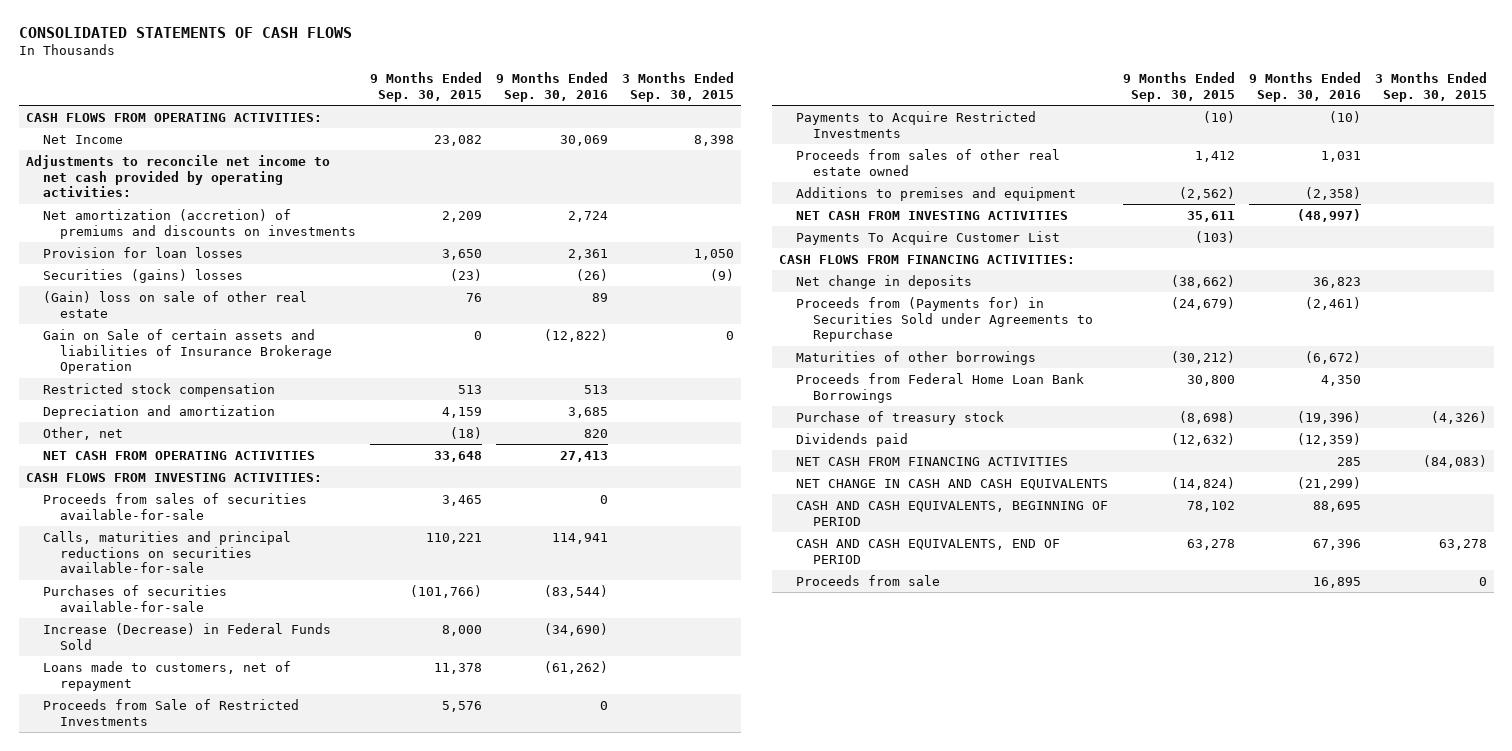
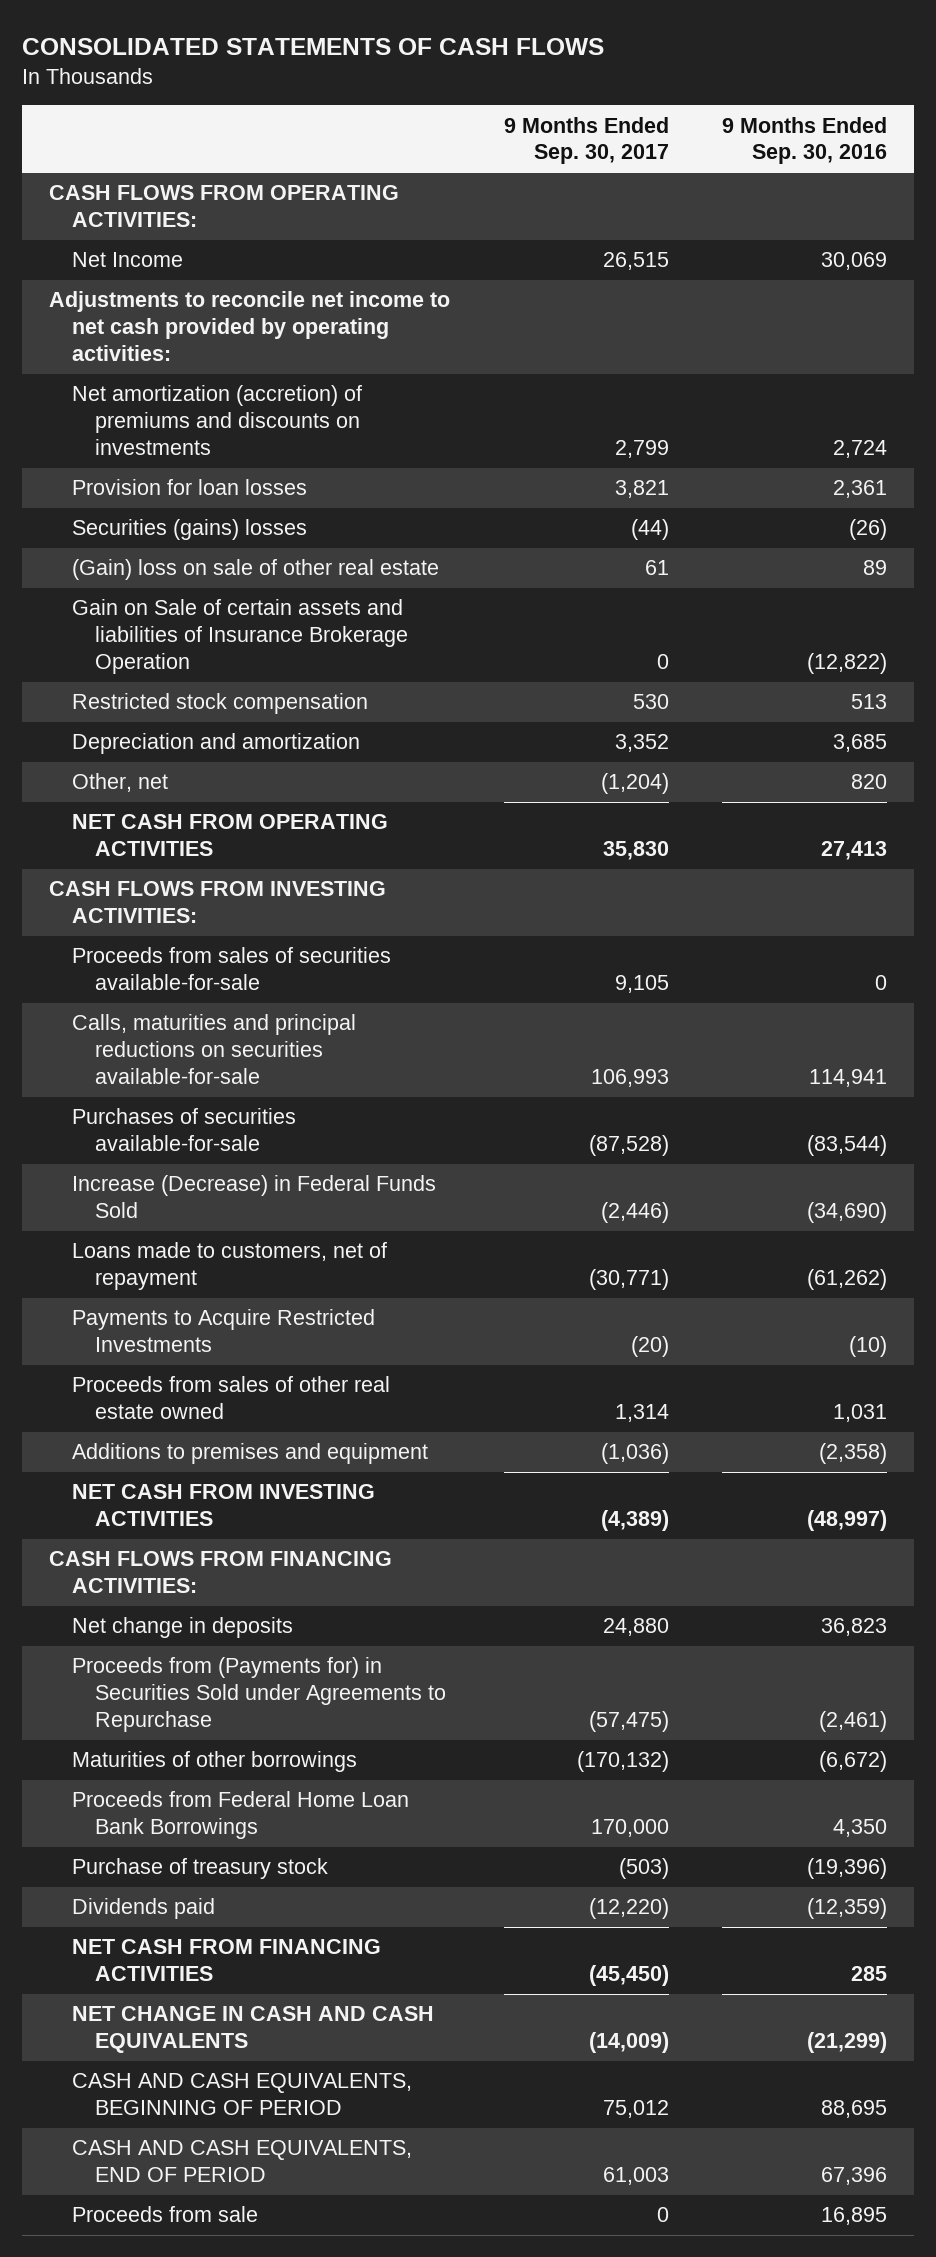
[369,71,482,102] 9 Months Ended Sep. 30, 2015 -> none
[621,71,734,102] 3 Months Ended Sep. 30, 2015 -> none
none -> [503,116,669,165] 9 Months Ended Sep. 30, 2017
[42,698,299,726] Proceeds from Sale of Restricted Investments -> none
[795,230,1060,245] Payments To Acquire Customer List -> none

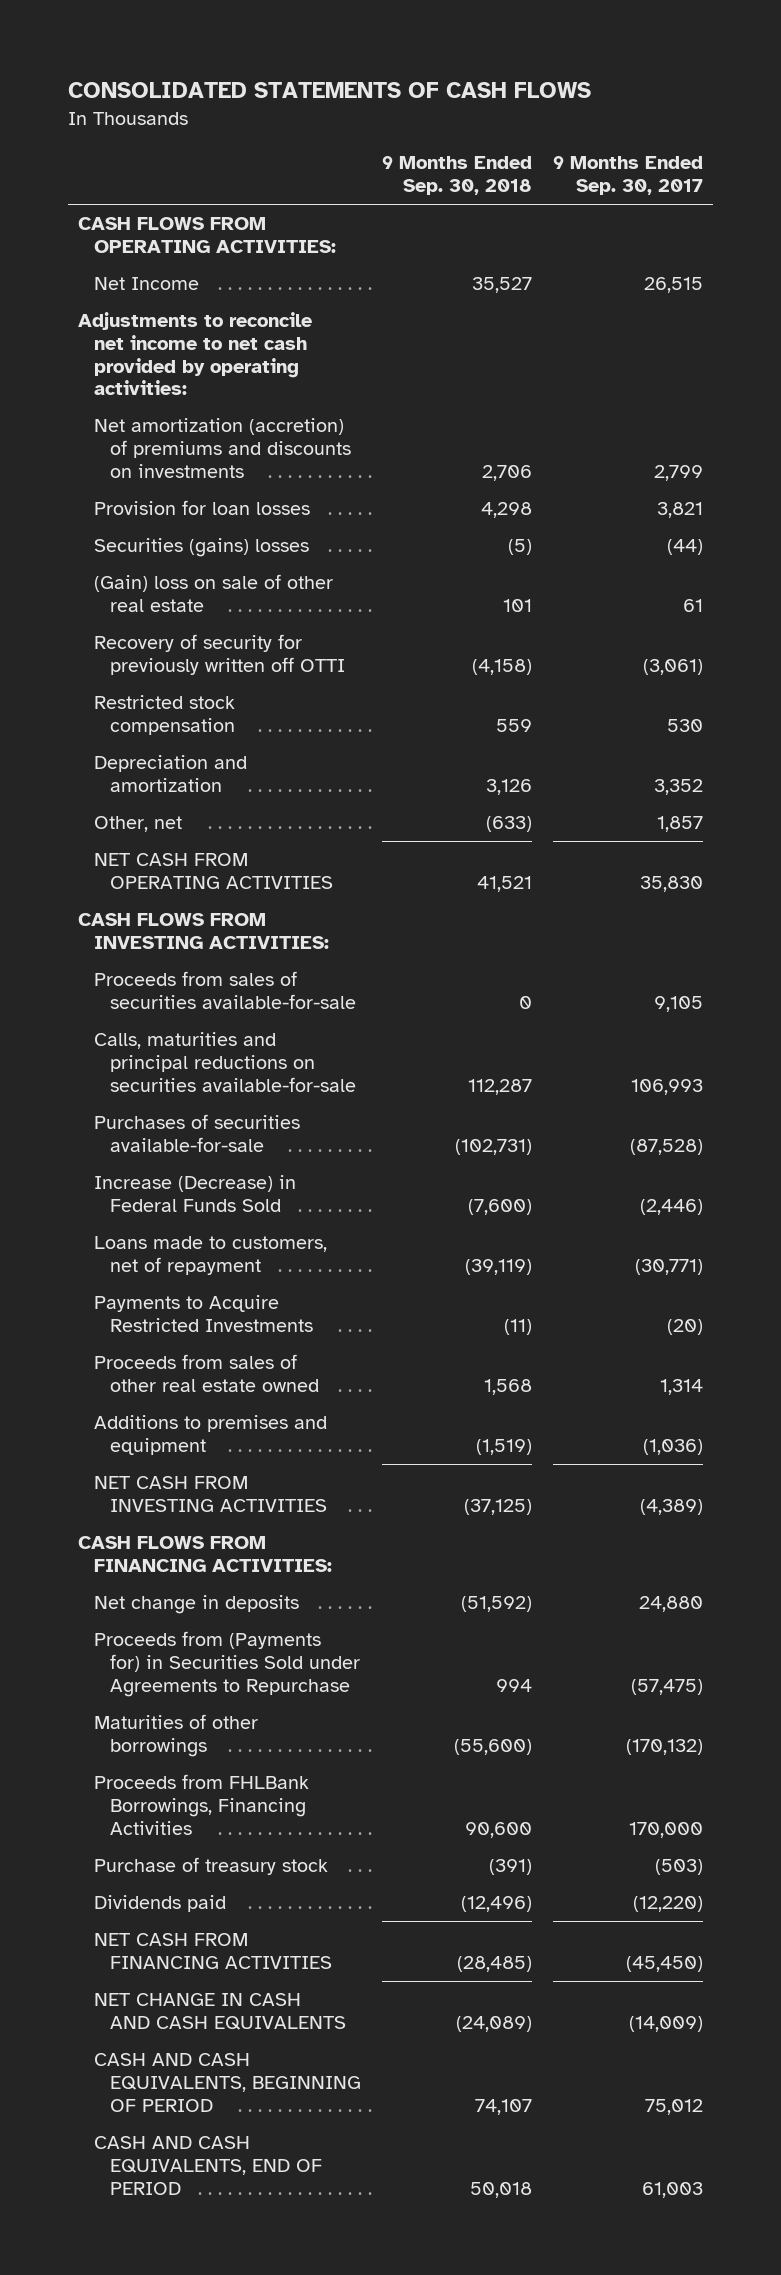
[722,116,888,165] 9 Months Ended Sep. 30, 2016 -> none
none -> [382,156,533,195] 9 Months Ended Sep. 30, 2018
[72,599,409,675] Gain on Sale of certain assets and liabilities of Insurance Brokerage Operation -> none
none -> [94,634,346,675] Recovery of security for previously written off OTTI
[600,773,669,795] (1,204) -> [656,816,703,833] 1,857
[72,1791,410,1840] Proceeds from Federal Home Loan Bank Borrowings -> [94,1774,310,1835] Proceeds from FHLBank Borrowings, Financing Activities
[72,2206,259,2223] Proceeds from sale -> none

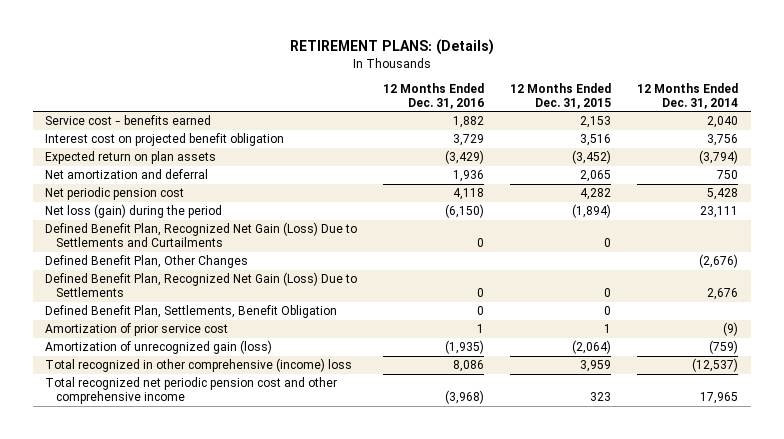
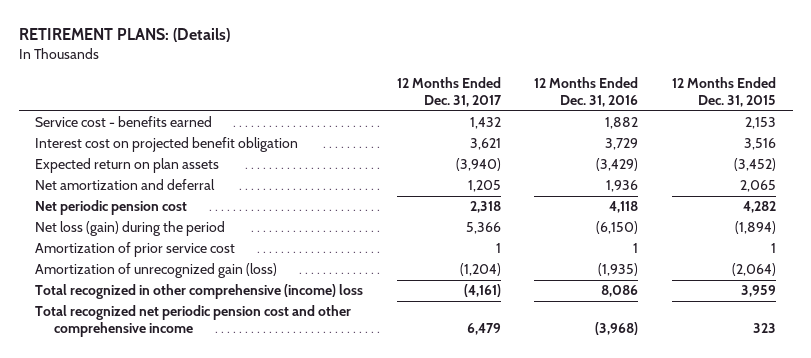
[637,82,739,109] 12 Months Ended Dec. 31, 2014 -> none
none -> [396,77,502,107] 12 Months Ended Dec. 31, 2017
[45,222,358,248] Defined Benefit Plan, Recognized Net Gain (Loss) Due to Settlements and Curtailments -> none
[45,255,249,269] Defined Benefit Plan, Other Changes -> none
[45,272,358,298] Defined Benefit Plan, Recognized Net Gain (Loss) Due to Settlements -> none
[45,305,338,319] Defined Benefit Plan, Settlements, Benefit Obligation -> none

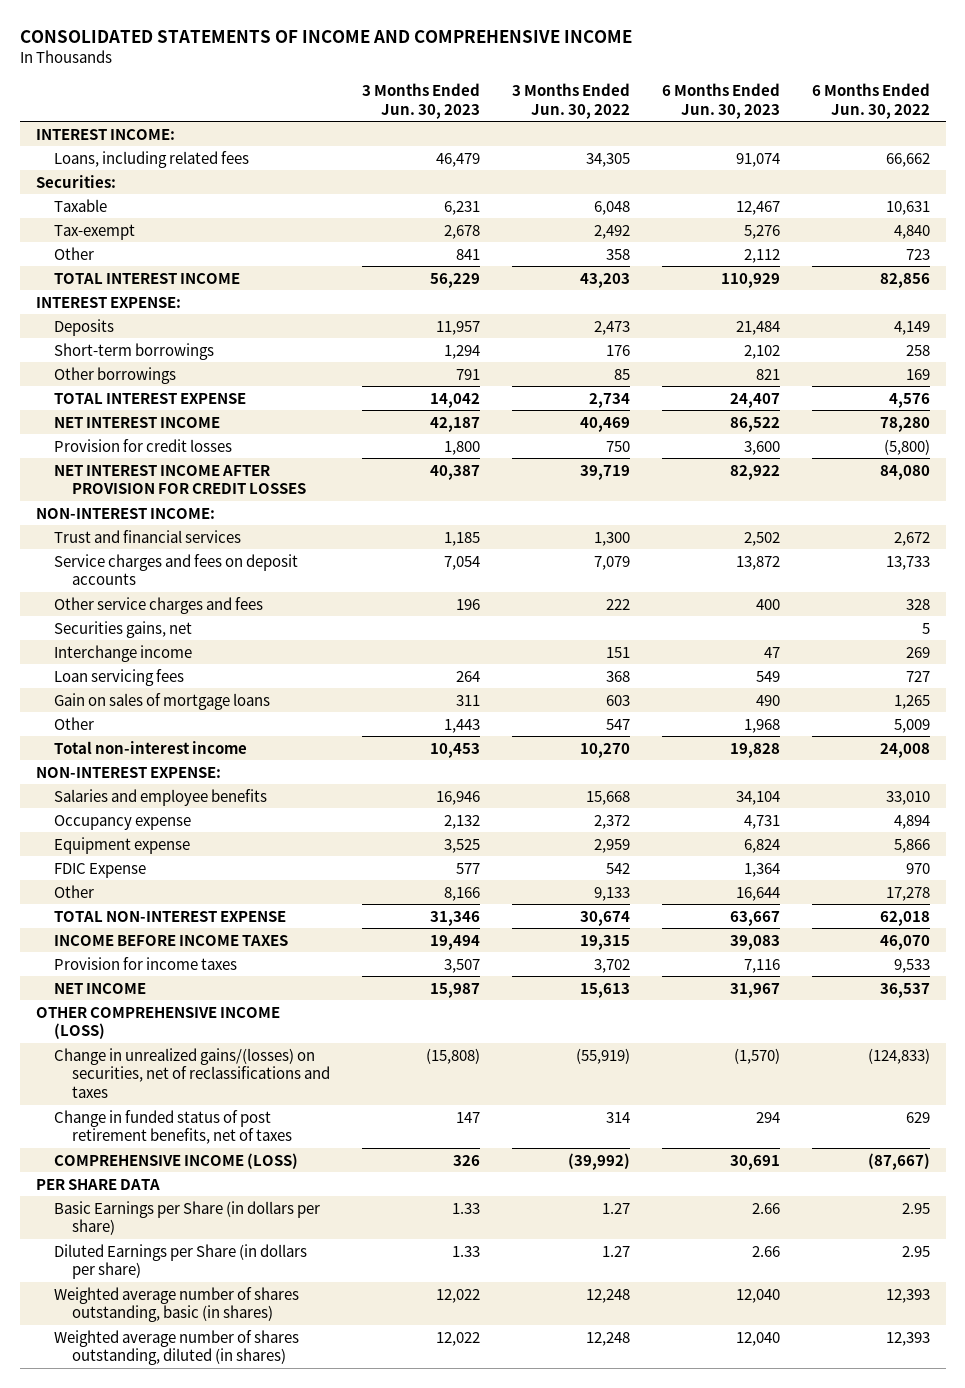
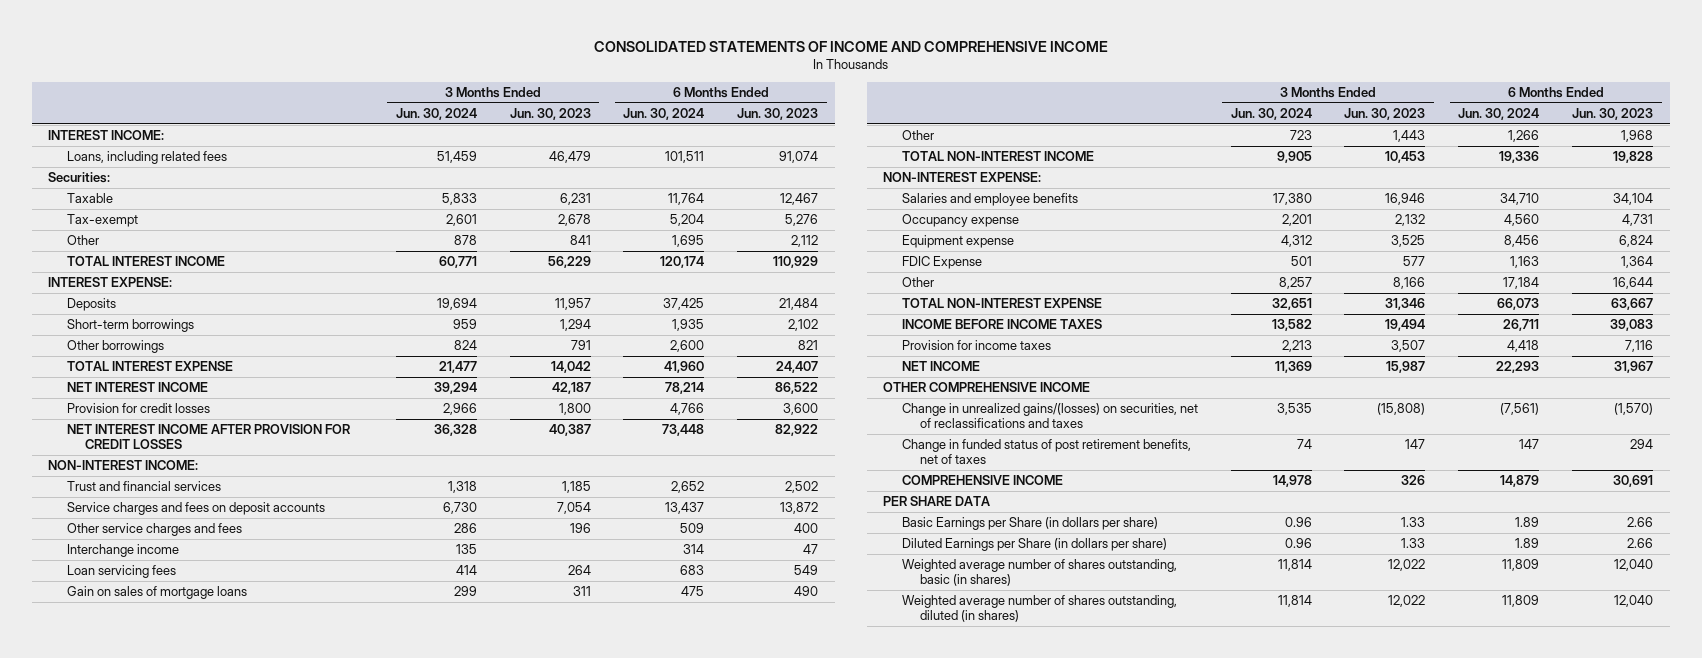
[511,82,630,119] 3 Months Ended Jun. 30, 2022 -> none
[811,82,930,119] 6 Months Ended Jun. 30, 2022 -> none
none -> [395,108,477,121] Jun. 30, 2024
none -> [623,108,705,121] Jun. 30, 2024
[53,620,192,638] Securities gains, net -> none
[53,740,247,754] Total non-interest income -> [901,151,1094,162] TOTAL NON-INTEREST INCOME
[35,1006,280,1040] OTHER COMPREHENSIVE INCOME (LOSS) -> [883,382,1091,393] OTHER COMPREHENSIVE INCOME
[53,1152,298,1169] COMPREHENSIVE INCOME (LOSS) -> [901,475,1063,486] COMPREHENSIVE INCOME

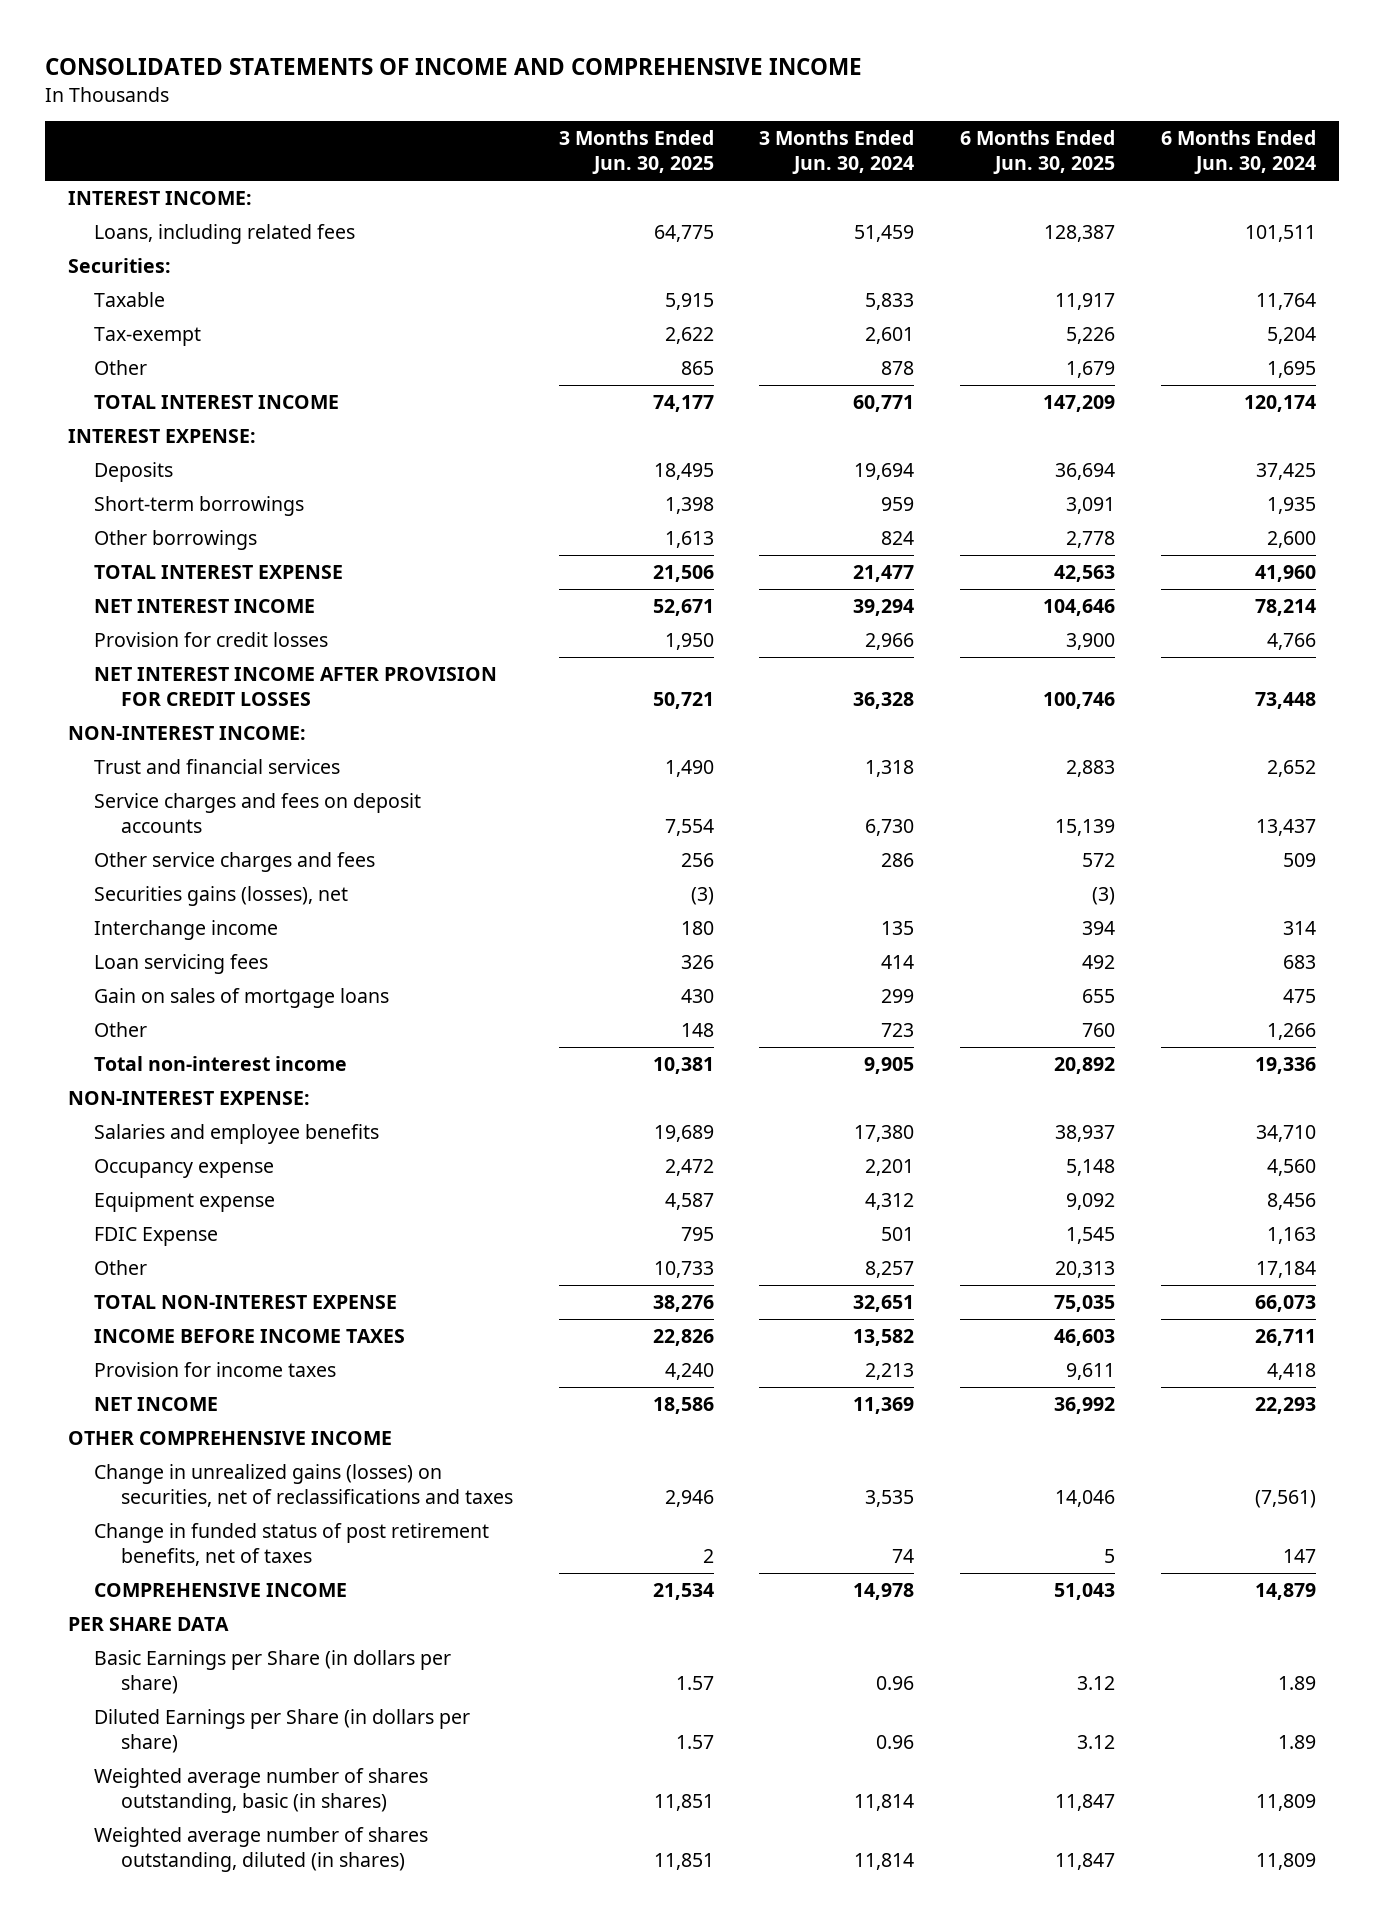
[509,108,591,121] Jun. 30, 2023 -> none
[737,108,819,121] Jun. 30, 2023 -> none
none -> [558,130,714,175] 3 Months Ended Jun. 30, 2025
none -> [960,130,1116,175] 6 Months Ended Jun. 30, 2025
none -> [94,885,349,906] Securities gains (losses), net
[901,151,1094,162] TOTAL NON-INTEREST INCOME -> [94,1055,348,1071] Total non-interest income
[901,403,1198,429] Change in unrealized gains/(losses) on securities, net of reclassifications and taxes -> [94,1463,513,1508] Change in unrealized gains (losses) on securities, net of reclassifications and taxes

